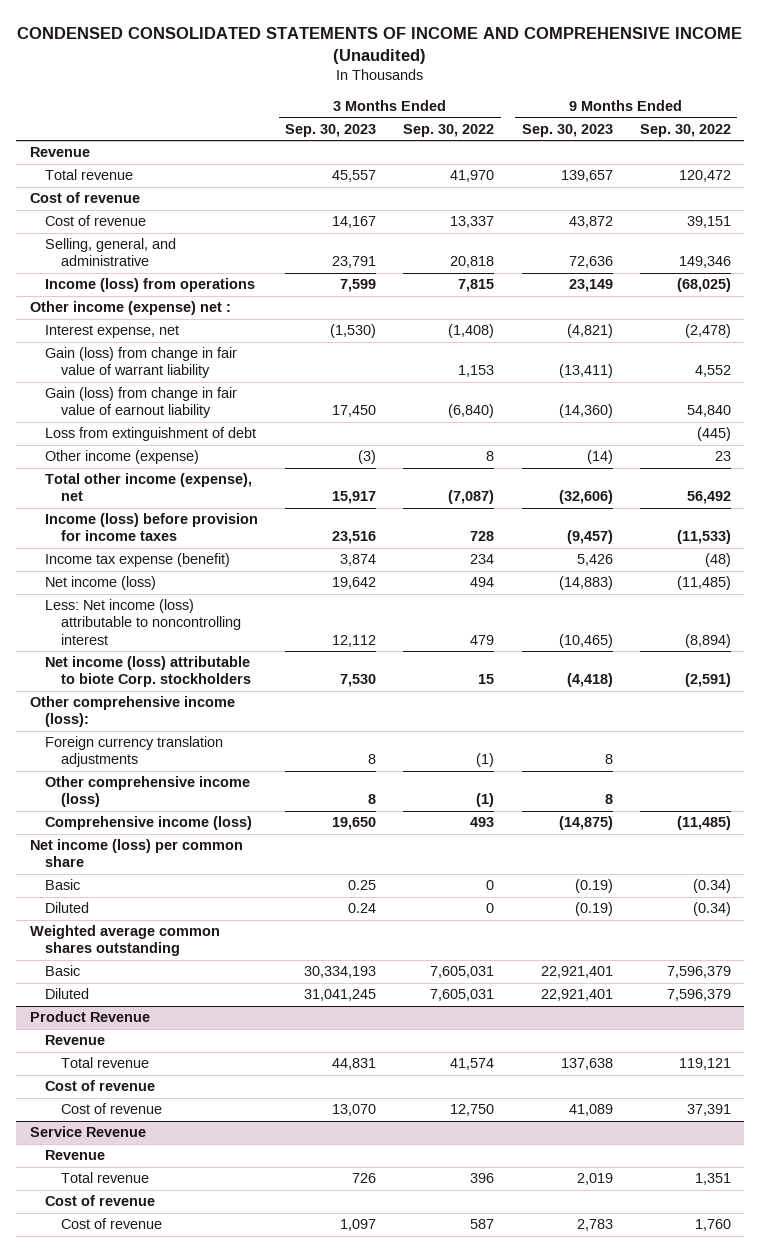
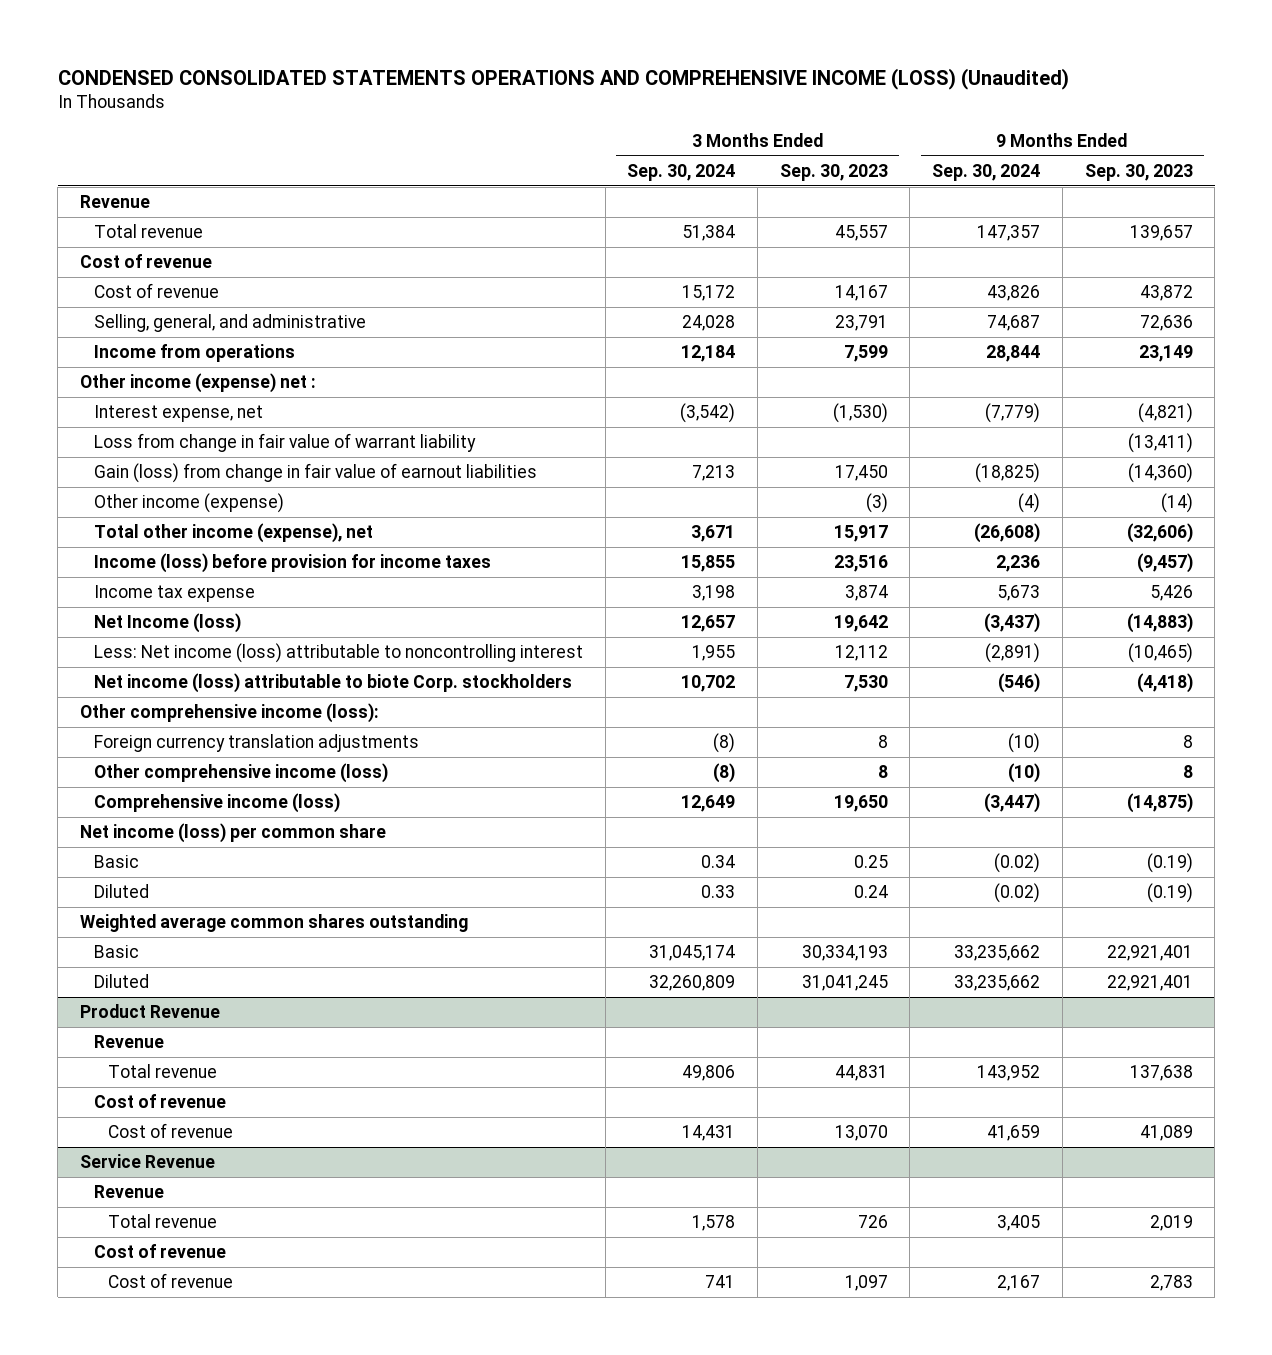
[17,26,743,64] CONDENSED CONSOLIDATED STATEMENTS OF INCOME AND COMPREHENSIVE INCOME (Unaudited) -> [57,67,1069,90] CONDENSED CONSOLIDATED STATEMENTS OPERATIONS AND COMPREHENSIVE INCOME (LOSS) (Unaudited)
[403,123,495,137] Sep. 30, 2022 -> none
[639,123,731,137] Sep. 30, 2022 -> none
none -> [627,163,736,181] Sep. 30, 2024
none -> [932,163,1041,181] Sep. 30, 2024
[45,278,256,293] Income (loss) from operations -> [94,344,296,363] Income from operations
[45,427,257,442] Loss from extinguishment of debt -> none
[45,347,238,379] Gain (loss) from change in fair value of warrant liability -> [94,433,477,453] Loss from change in fair value of warrant liability
[45,387,238,419] Gain (loss) from change in fair value of earnout liability -> [94,463,538,484] Gain (loss) from change in fair value of earnout liabilities
[45,553,231,568] Income tax expense (benefit) -> [94,585,256,603] Income tax expense
[45,576,157,591] Net income (loss) -> [94,613,242,634] Net Income (loss)

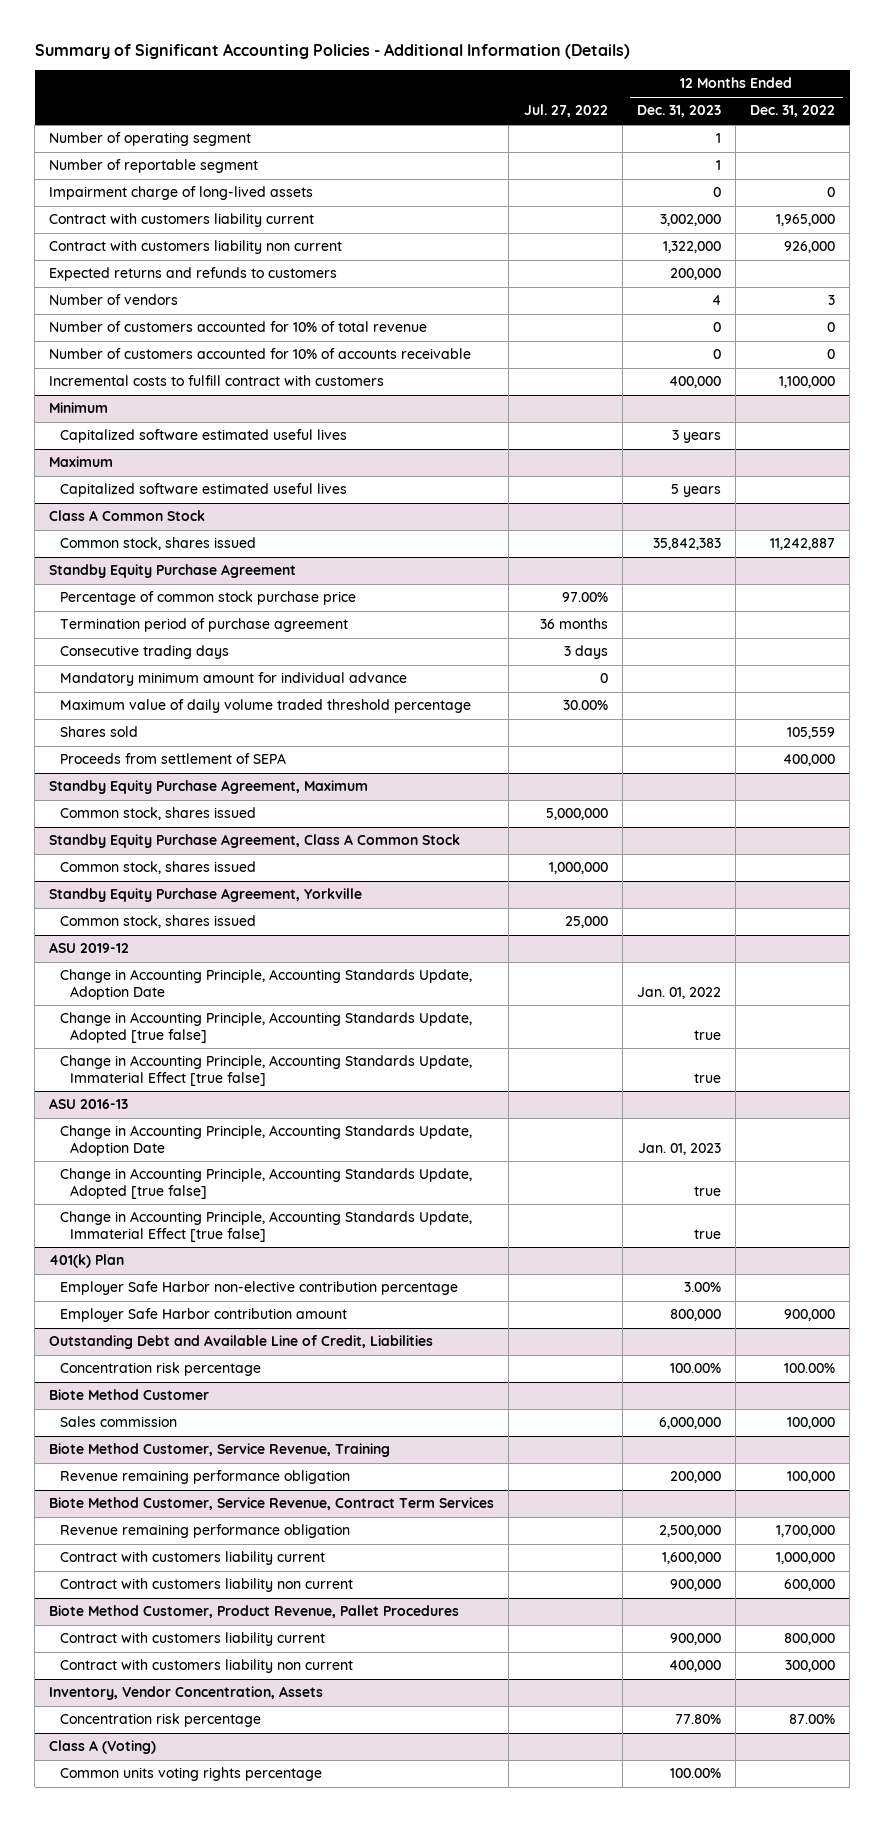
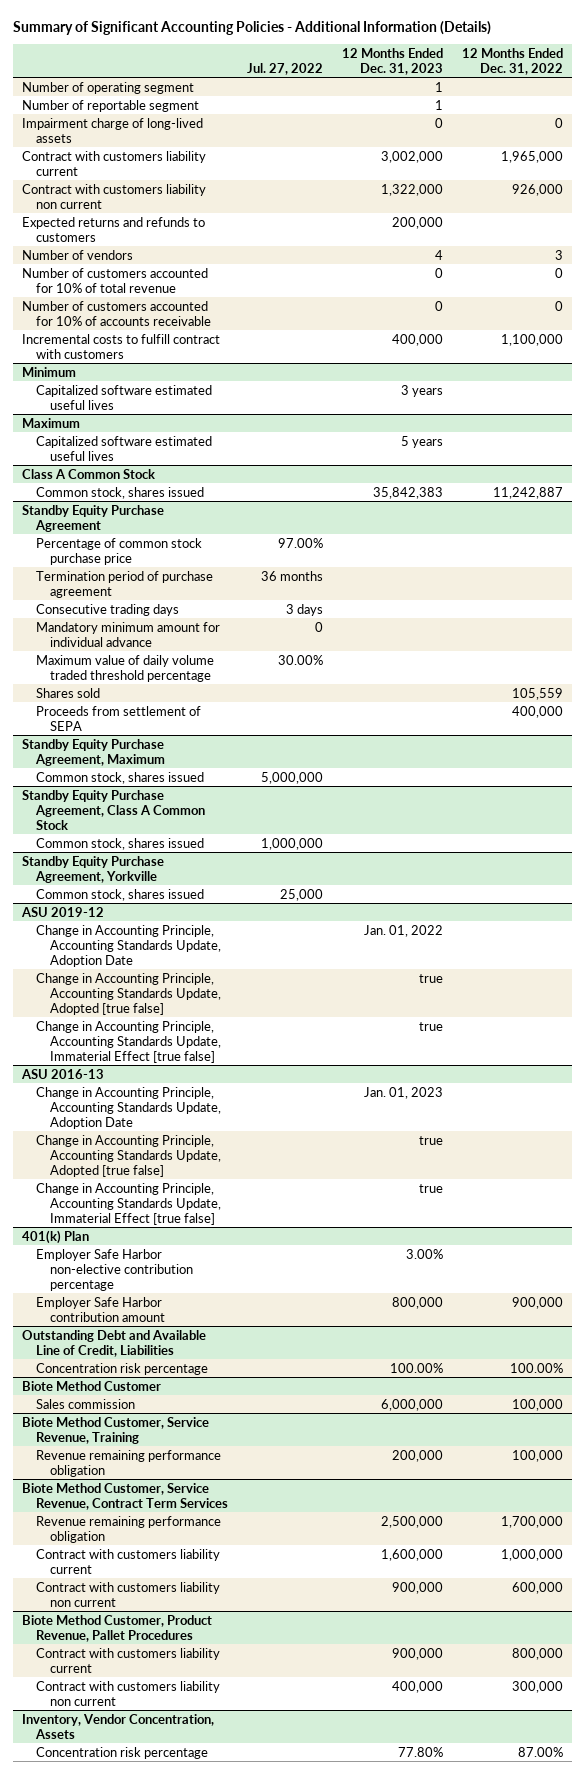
[49,1740,157,1755] Class A (Voting) -> none
[59,1767,322,1782] Common units voting rights percentage -> none

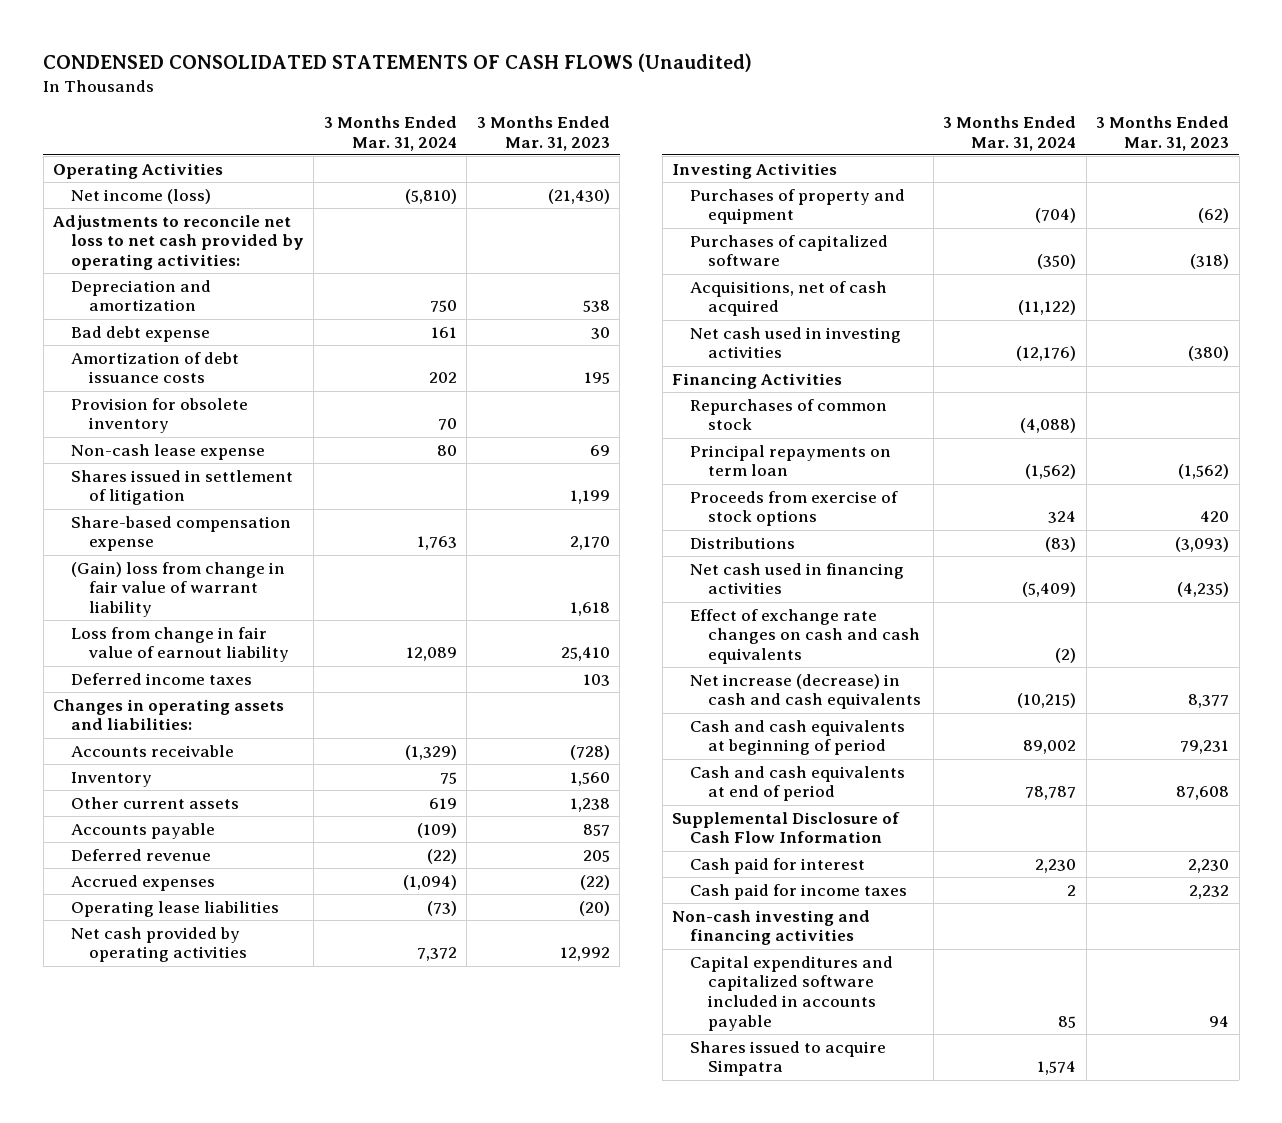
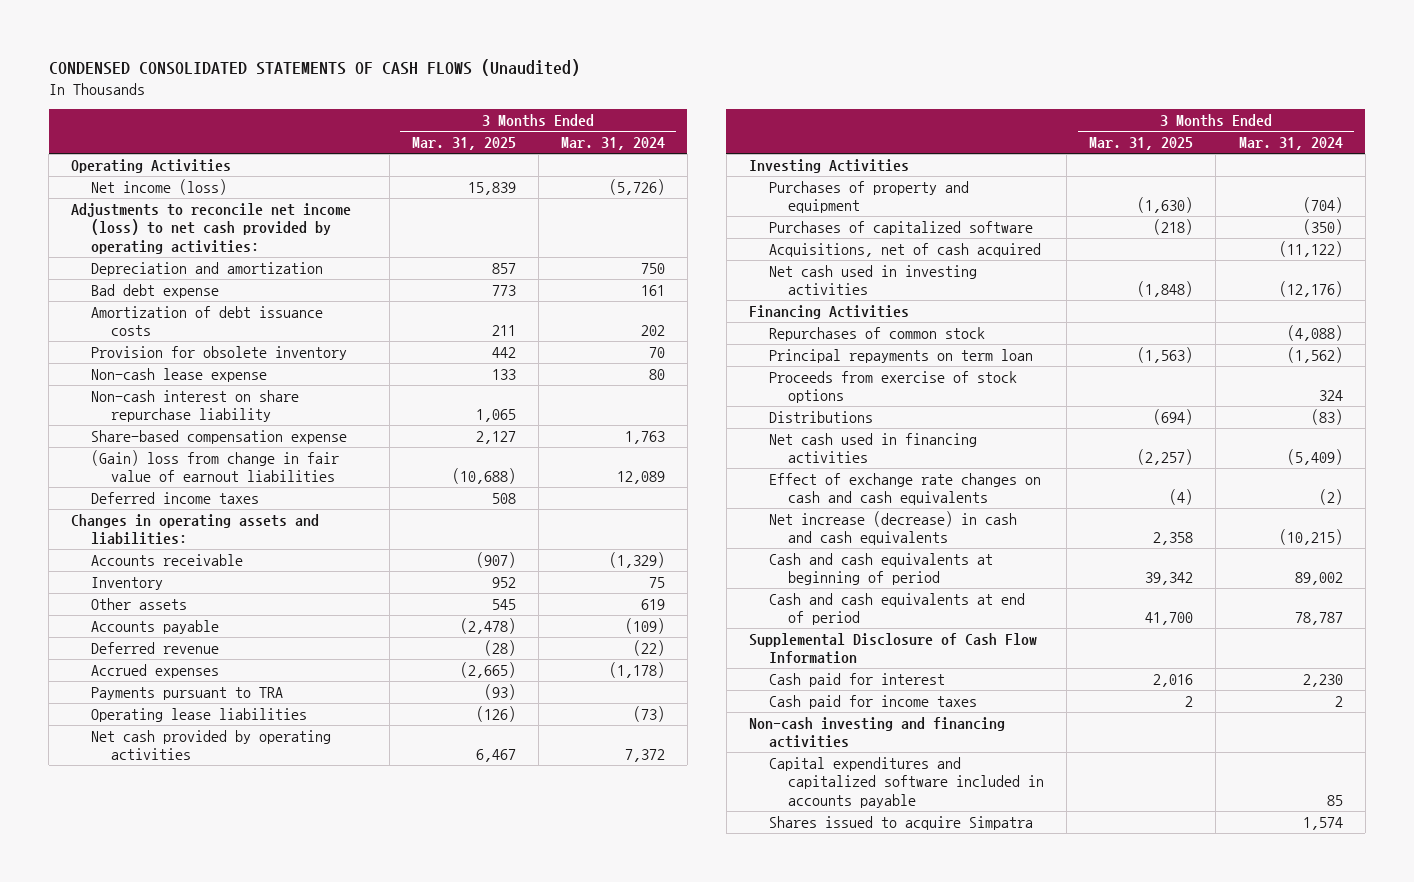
[476,116,610,151] 3 Months Ended Mar. 31, 2023 -> none
none -> [411,137,516,151] Mar. 31, 2025
[404,188,457,204] (5,810) -> [608,179,665,196] (5,726)
[51,214,304,271] Adjustments to reconcile net loss to net cash provided by operating activities: -> [71,203,352,254] Adjustments to reconcile net income (loss) to net cash provided by operating activities:
[70,469,293,506] Shares issued in settlement of litigation -> none
none -> [90,390,299,423] Non-cash interest on share repurchase liability
[70,561,285,618] (Gain) loss from change in fair value of warrant liability -> none
[70,626,289,663] Loss from change in fair value of earnout liability -> [90,450,339,483] (Gain) loss from change in fair value of earnout liabilities
[70,796,239,809] Other current assets -> [90,598,187,611] Other assets
[402,874,457,890] (1,094) -> [608,662,665,679] (1,178)
none -> [90,687,283,701] Payments pursuant to TRA

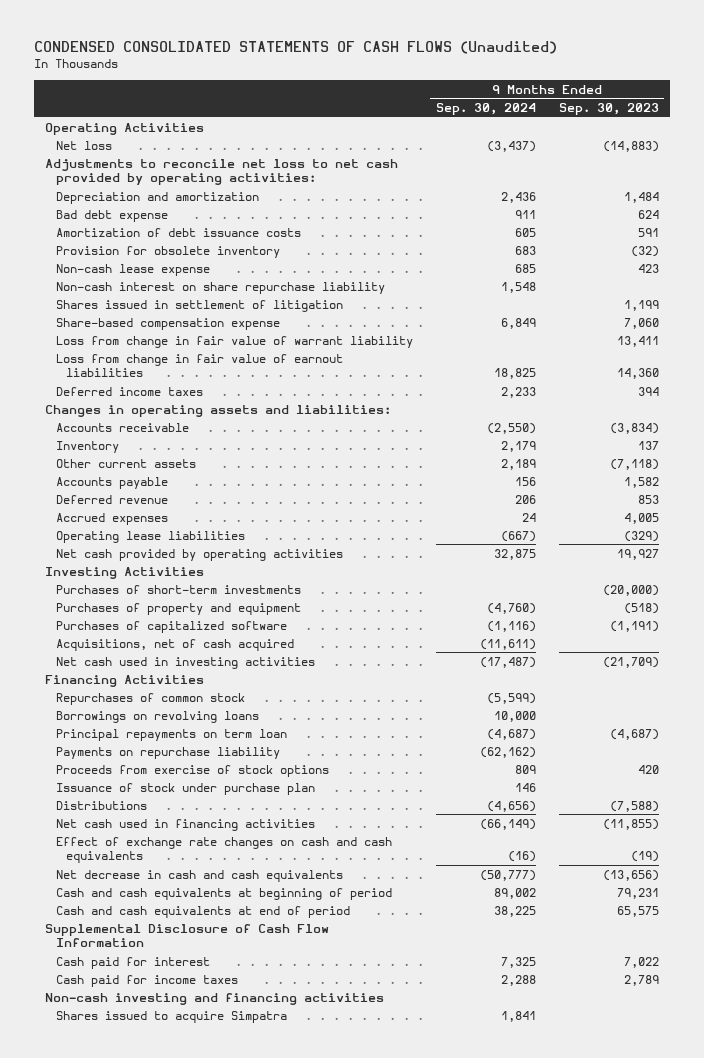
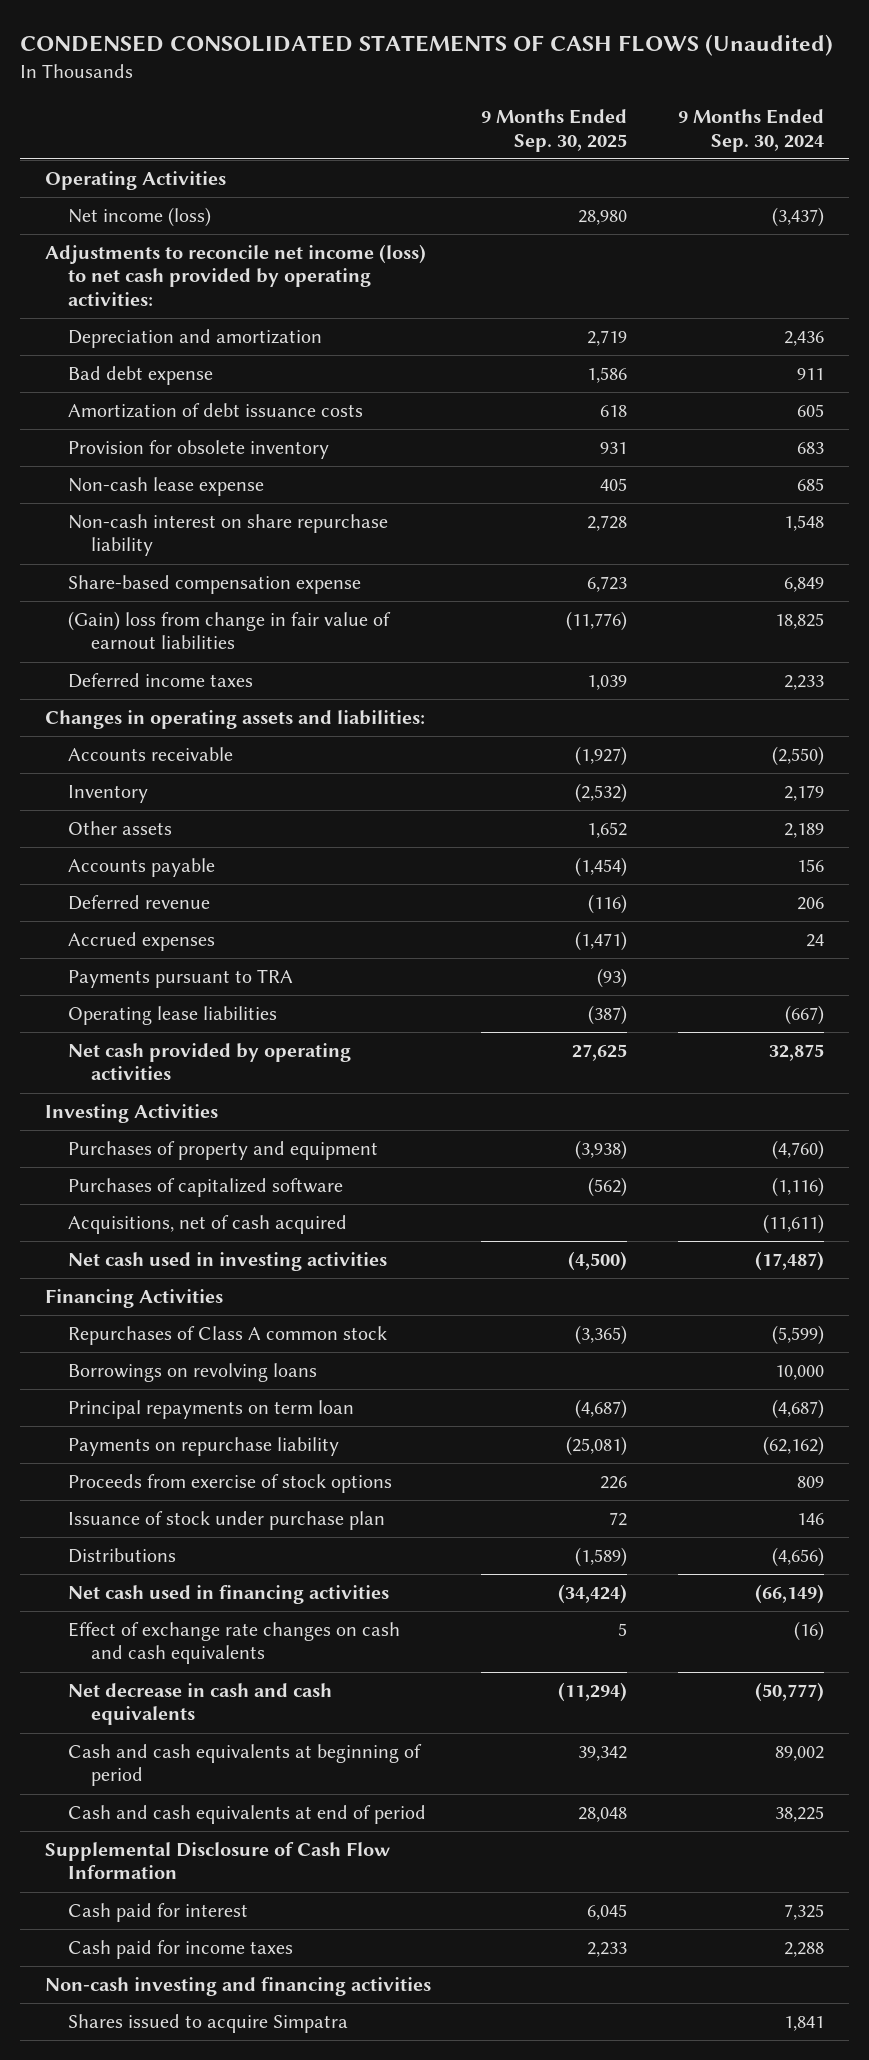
[558,103,659,116] Sep. 30, 2023 -> none
none -> [481,109,628,152] 9 Months Ended Sep. 30, 2025
[55,140,112,150] Net loss -> [68,207,212,228] Net income (loss)
[45,158,399,186] Adjustments to reconcile net loss to net cash provided by operating activities: -> [45,244,427,306] Adjustments to reconcile net income (loss) to net cash provided by operating activities:
[55,299,343,312] Shares issued in settlement of litigation -> none
[55,335,413,348] Loss from change in fair value of warrant liability -> none
[55,353,343,378] Loss from change in fair value of earnout liabilities -> [68,611,392,650] (Gain) loss from change in fair value of earnout liabilities
[55,458,196,468] Other current assets -> [68,821,173,836] Other assets
none -> [68,969,294,989] Payments pursuant to TRA
[55,584,301,594] Purchases of short-term investments -> none
[55,692,245,705] Repurchases of common stock -> [68,1326,388,1346] Repurchases of Class A common stock

